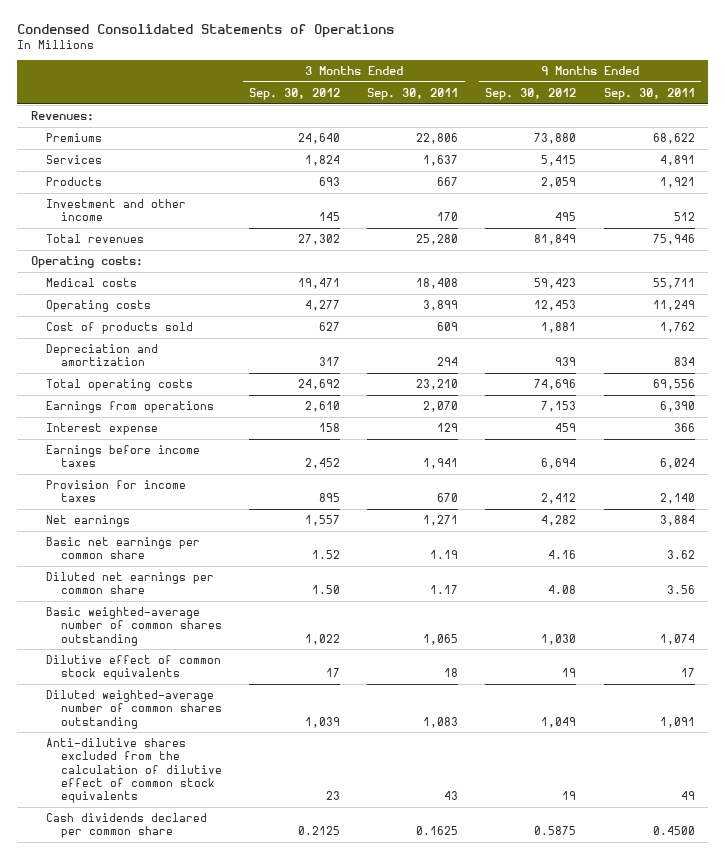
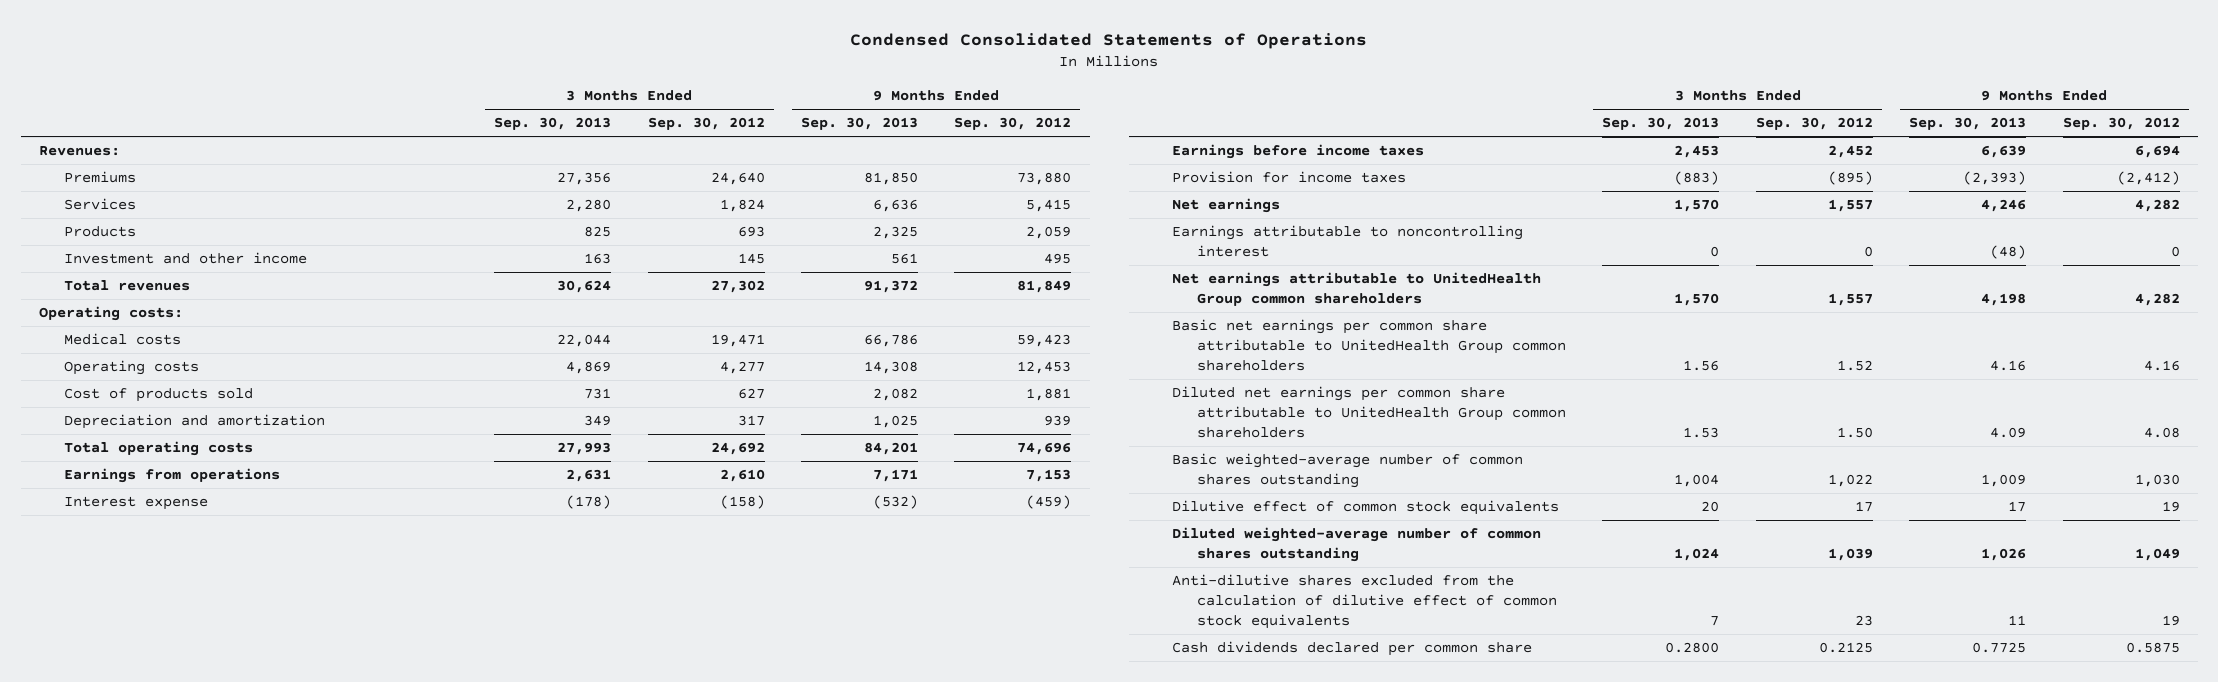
[367,87,459,100] Sep. 30, 2011 -> none
[603,87,695,100] Sep. 30, 2011 -> none
none -> [494,117,612,131] Sep. 30, 2013
none -> [800,117,918,131] Sep. 30, 2013
[319,423,341,433] 158 -> [719,495,765,510] (158)
[555,423,577,433] 459 -> [1026,495,1072,510] (459)
[319,493,341,503] 895 -> [1827,171,1873,186] (895)
[541,493,577,505] 2,412 -> [2116,171,2180,186] (2,412)
none -> [1171,225,1523,258] Earnings attributable to noncontrolling interest
none -> [1171,272,1541,307] Net earnings attributable to UnitedHealth Group common shareholders
[45,537,200,560] Basic net earnings per common share -> [1171,319,1566,371] Basic net earnings per common share attributable to UnitedHealth Group common shareholders
[45,572,214,595] Diluted net earnings per common share -> [1171,386,1566,438] Diluted net earnings per common share attributable to UnitedHealth Group common shareholders

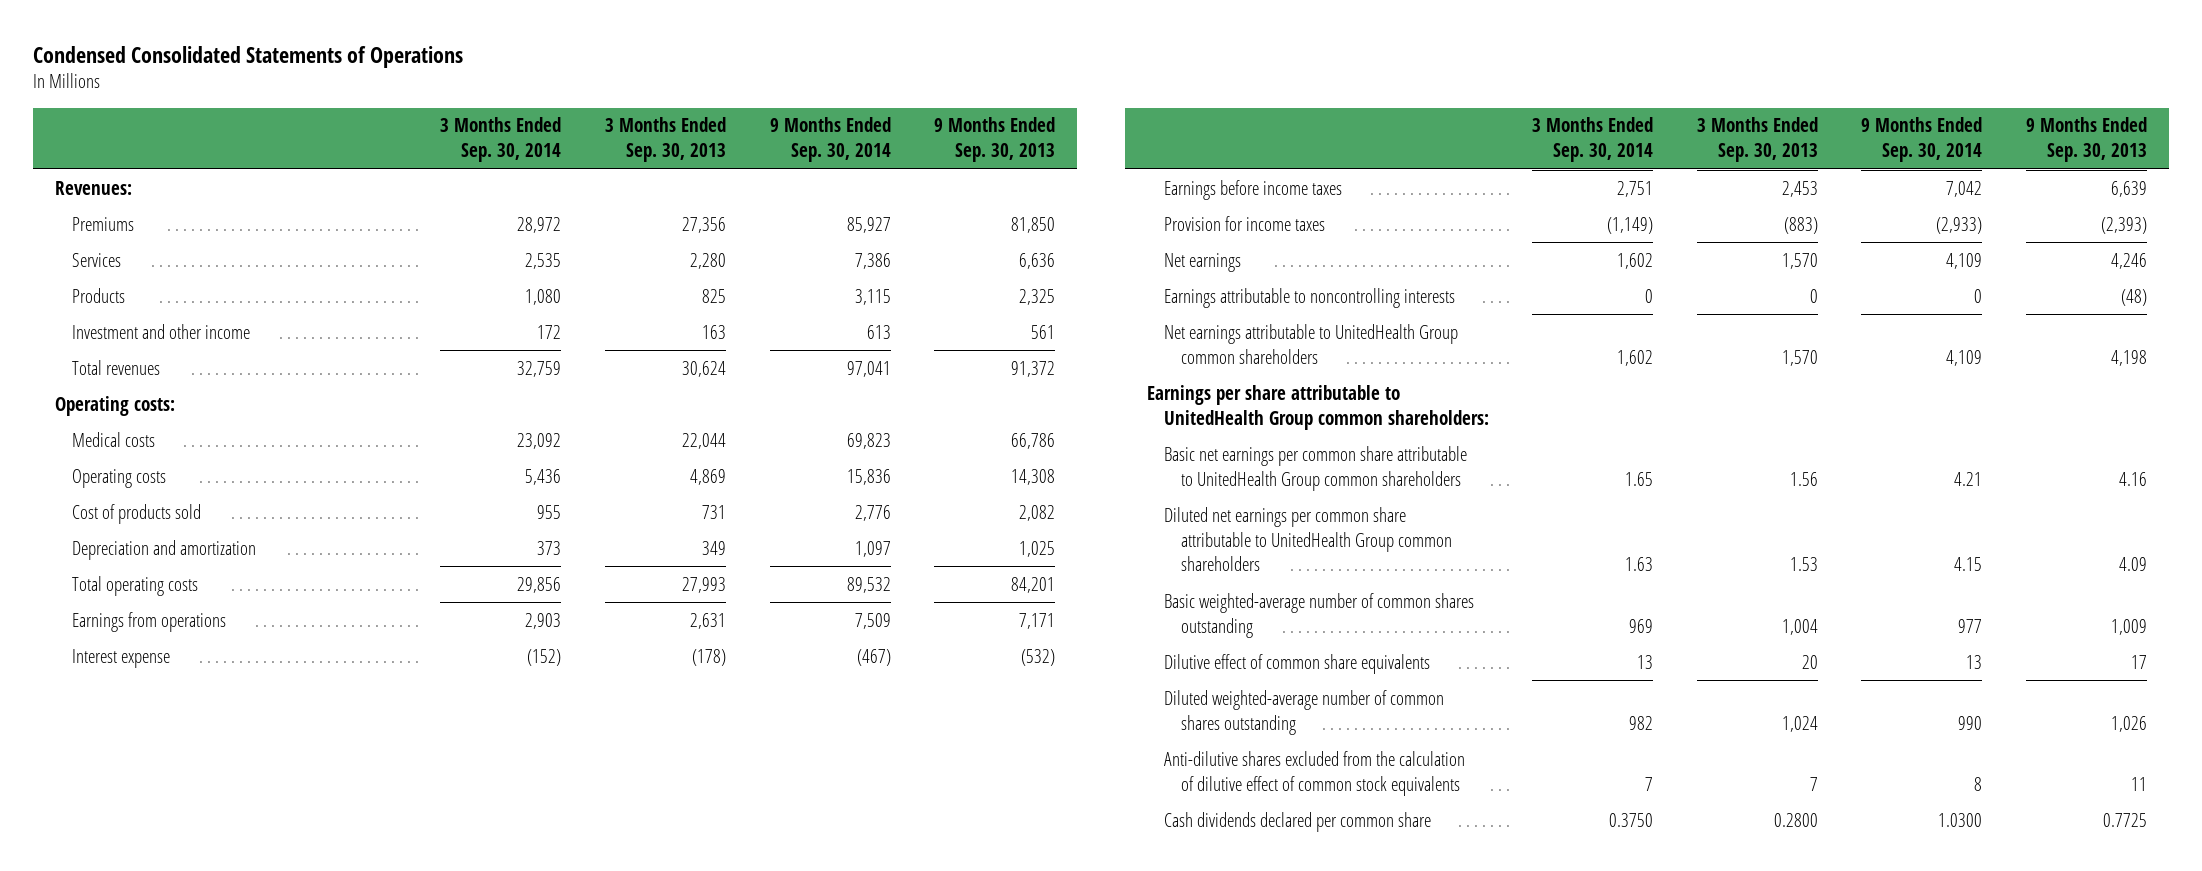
[647,117,765,131] Sep. 30, 2012 -> none
[954,117,1072,131] Sep. 30, 2012 -> none
none -> [440,117,562,163] 3 Months Ended Sep. 30, 2014
none -> [769,117,891,163] 9 Months Ended Sep. 30, 2014
[1171,225,1523,258] Earnings attributable to noncontrolling interest -> [1163,287,1455,308] Earnings attributable to noncontrolling interests
none -> [1146,384,1489,430] Earnings per share attributable to UnitedHealth Group common shareholders:
[1171,500,1559,516] Dilutive effect of common stock equivalents -> [1163,653,1430,674] Dilutive effect of common share equivalents

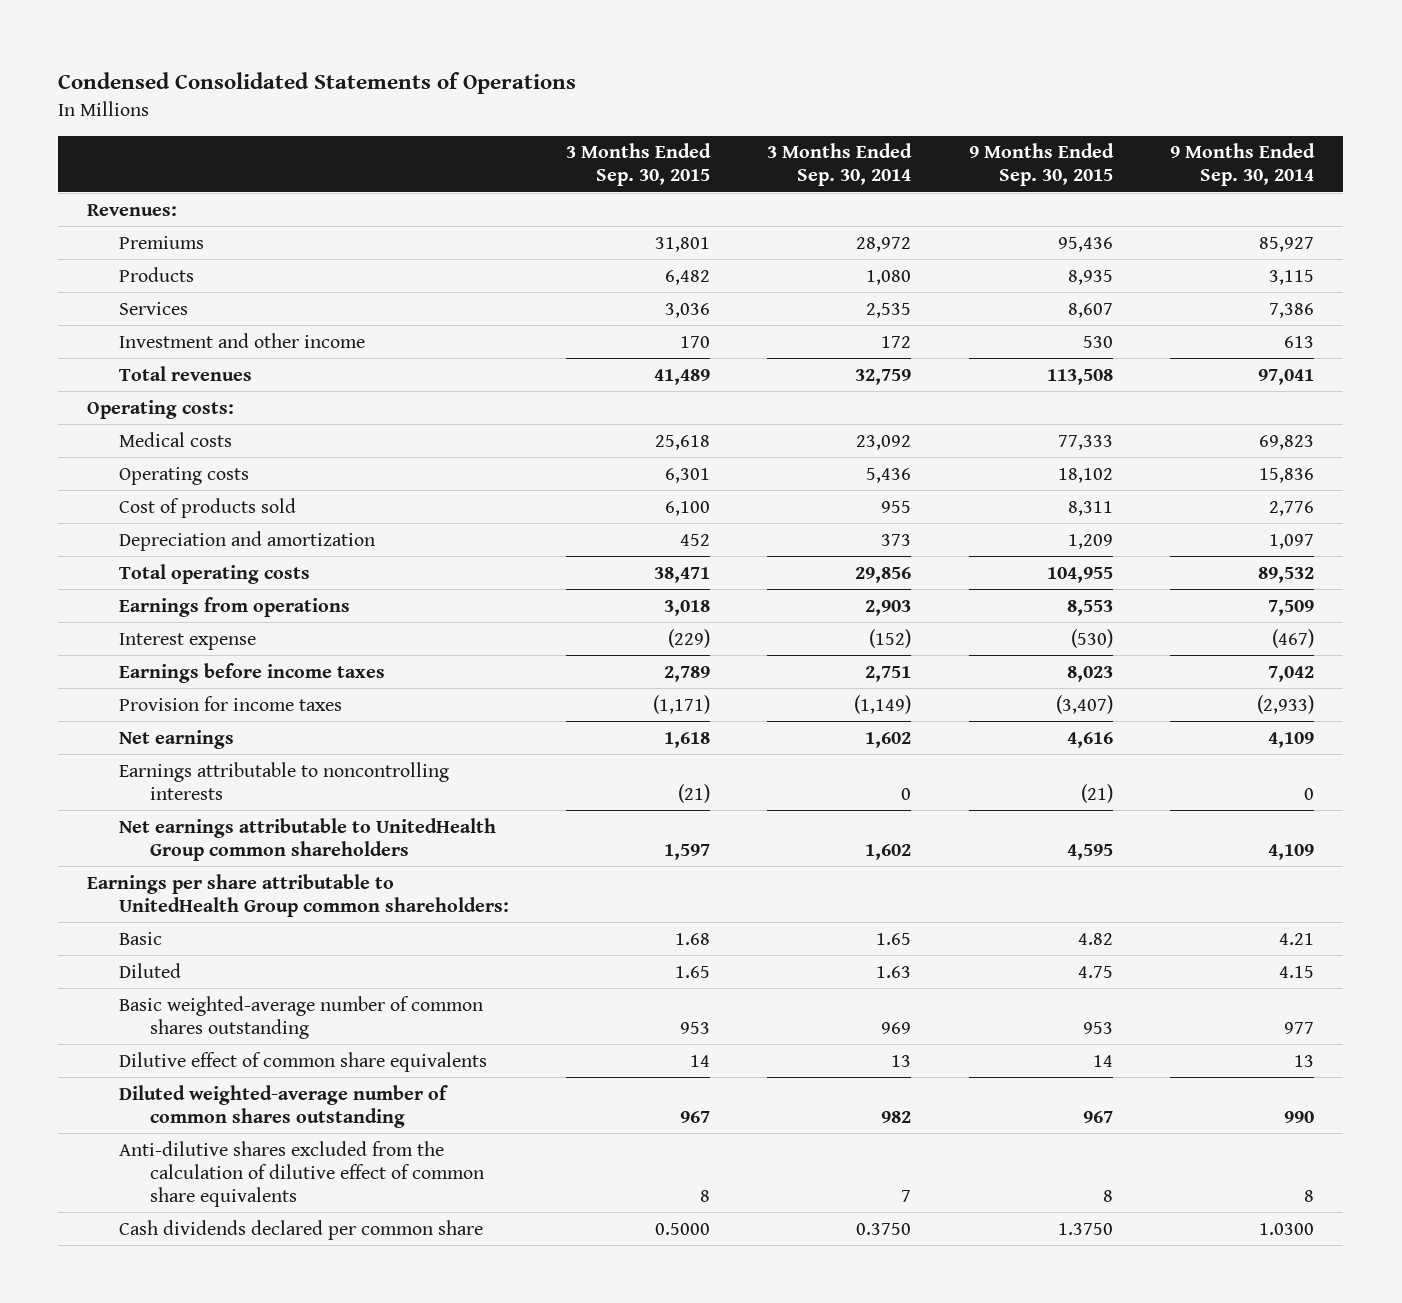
[605,117,727,163] 3 Months Ended Sep. 30, 2013 -> none
[934,117,1056,163] 9 Months Ended Sep. 30, 2013 -> none
none -> [566,143,712,187] 3 Months Ended Sep. 30, 2015
none -> [968,143,1114,187] 9 Months Ended Sep. 30, 2015
[71,252,121,267] Services -> [118,301,188,315] Services
[1163,445,1467,491] Basic net earnings per common share attributable to UnitedHealth Group common shareholders -> [118,931,162,945] Basic
[1163,506,1452,572] Diluted net earnings per common share attributable to UnitedHealth Group common shareholders -> [118,962,181,978] Diluted
[1163,750,1465,796] Anti-dilutive shares excluded from the calculation of dilutive effect of common stock equivalents -> [118,1140,484,1207] Anti-dilutive shares excluded from the calculation of dilutive effect of common share equivalents

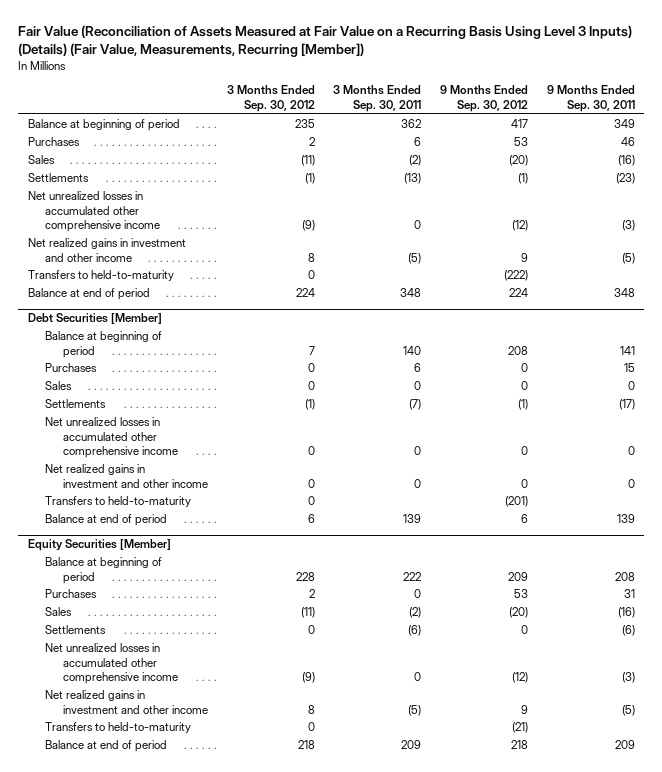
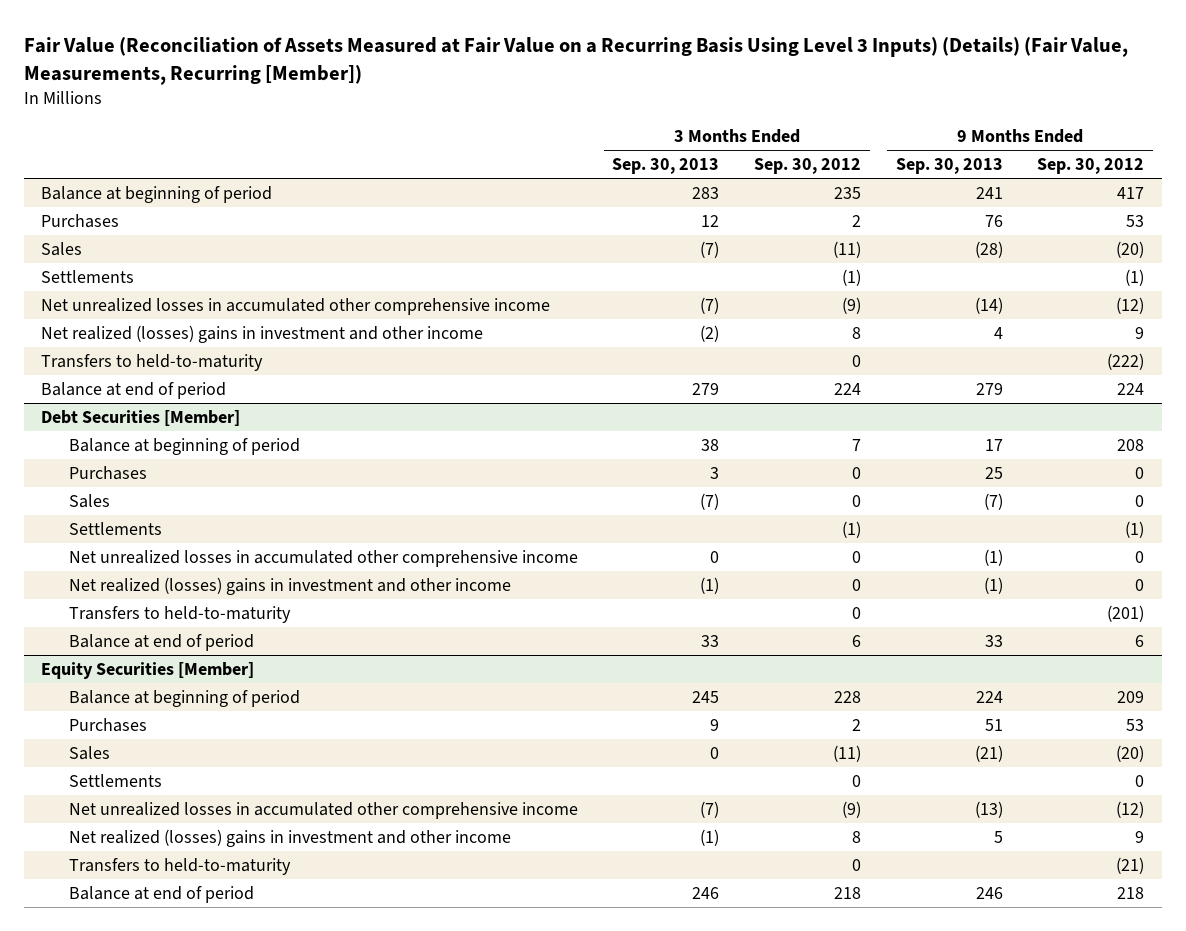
[333,85,422,112] 3 Months Ended Sep. 30, 2011 -> none
[546,85,635,112] 9 Months Ended Sep. 30, 2011 -> none
none -> [612,158,720,175] Sep. 30, 2013
none -> [895,158,1003,175] Sep. 30, 2013
[27,238,186,262] Net realized gains in investment and other income -> [41,325,484,344] Net realized (losses) gains in investment and other income
[45,464,208,488] Net realized gains in investment and other income -> [68,577,511,596] Net realized (losses) gains in investment and other income
[45,690,208,714] Net realized gains in investment and other income -> [68,829,511,848] Net realized (losses) gains in investment and other income

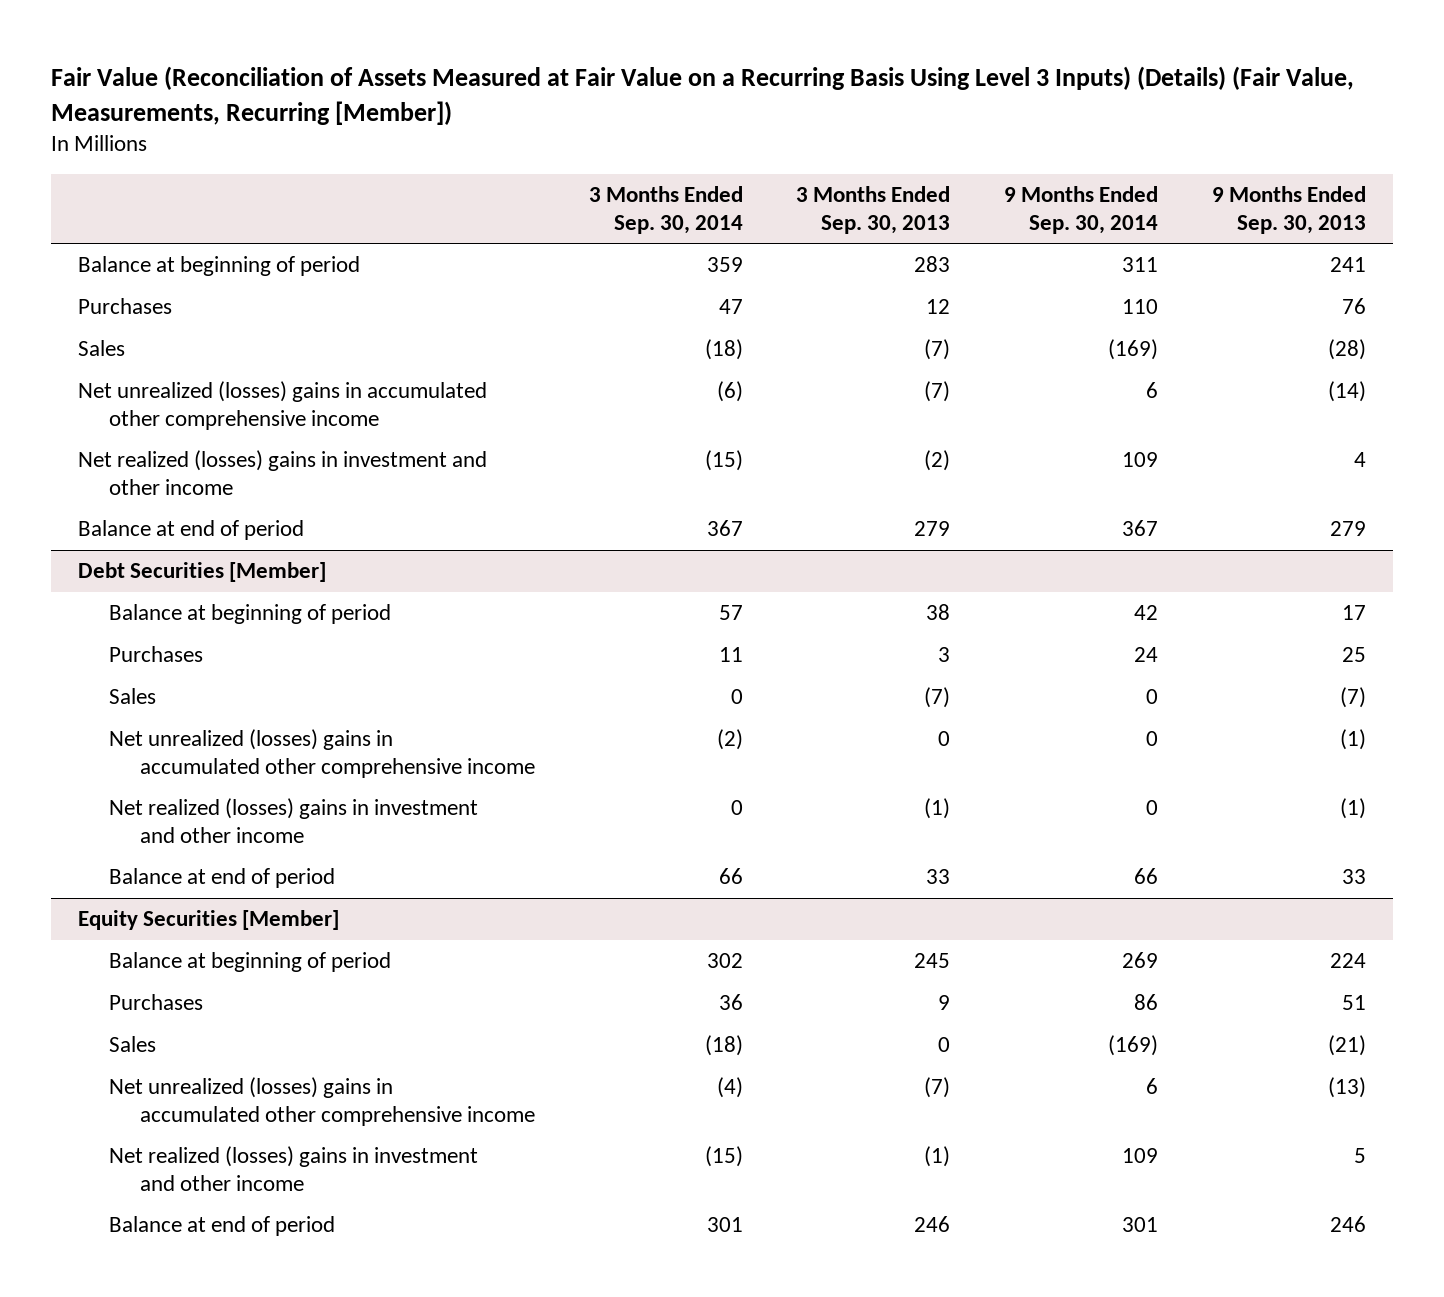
[753,158,861,175] Sep. 30, 2012 -> none
[1037,158,1145,175] Sep. 30, 2012 -> none
none -> [588,185,743,234] 3 Months Ended Sep. 30, 2014
none -> [1004,185,1159,234] 9 Months Ended Sep. 30, 2014
[41,270,135,284] Settlements -> none
[41,298,551,316] Net unrealized losses in accumulated other comprehensive income -> [78,381,488,430] Net unrealized (losses) gains in accumulated other comprehensive income
[41,354,264,372] Transfers to held-to-maturity -> none
[68,522,162,536] Settlements -> none
[68,550,578,568] Net unrealized losses in accumulated other comprehensive income -> [109,729,536,778] Net unrealized (losses) gains in accumulated other comprehensive income
[68,606,291,624] Transfers to held-to-maturity -> none
[68,774,162,788] Settlements -> none
[68,802,578,820] Net unrealized losses in accumulated other comprehensive income -> [109,1077,536,1126] Net unrealized (losses) gains in accumulated other comprehensive income
[68,858,291,876] Transfers to held-to-maturity -> none

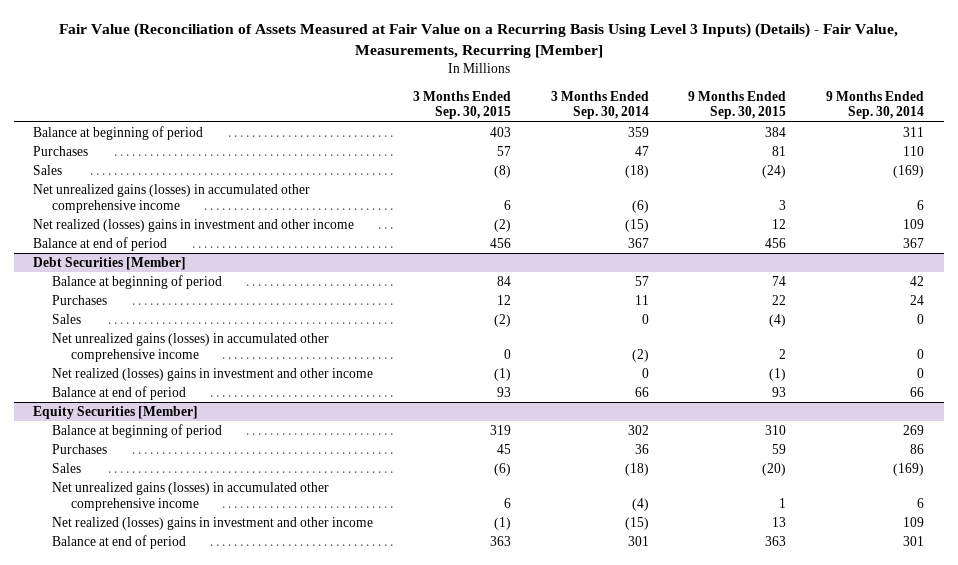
[51,66,1355,126] Fair Value (Reconciliation of Assets Measured at Fair Value on a Recurring Basis Using Level 3 Inputs) (Details) (Fair Value, Measurements, Recurring [Member]) -> [58,23,898,59] Fair Value (Reconciliation of Assets Measured at Fair Value on a Recurring Basis Using Level 3 Inputs) (Details) - Fair Value, Measurements, Recurring [Member]
[796,185,951,234] 3 Months Ended Sep. 30, 2013 -> none
[1211,185,1366,234] 9 Months Ended Sep. 30, 2013 -> none
none -> [412,90,511,120] 3 Months Ended Sep. 30, 2015
none -> [688,90,787,120] 9 Months Ended Sep. 30, 2015
[78,381,488,430] Net unrealized (losses) gains in accumulated other comprehensive income -> [33,183,311,213] Net unrealized gains (losses) in accumulated other comprehensive income
[109,729,536,778] Net unrealized (losses) gains in accumulated other comprehensive income -> [52,332,330,362] Net unrealized gains (losses) in accumulated other comprehensive income
[109,1077,536,1126] Net unrealized (losses) gains in accumulated other comprehensive income -> [52,481,330,511] Net unrealized gains (losses) in accumulated other comprehensive income

